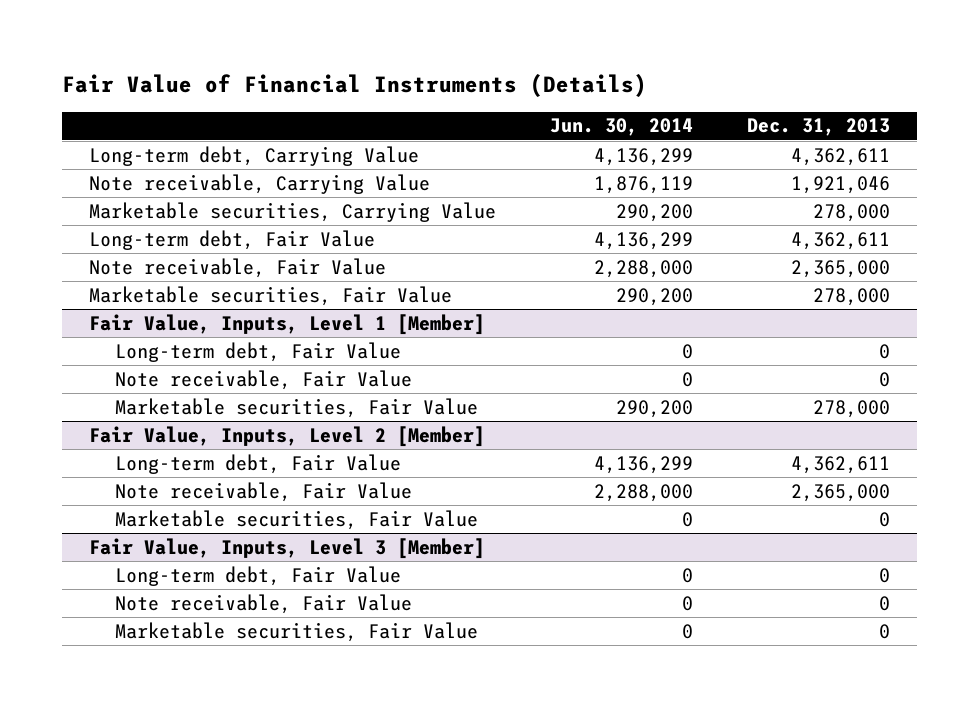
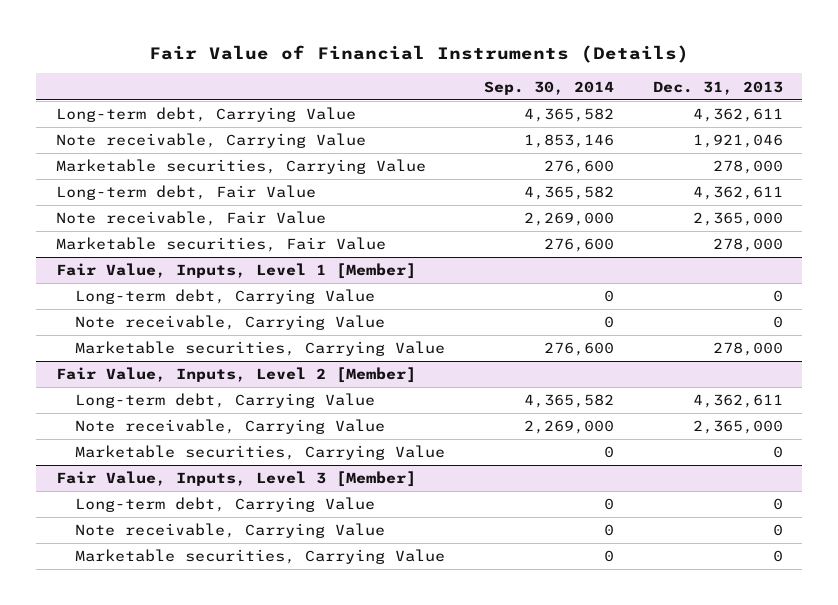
[550,118,694,137] Jun. 30, 2014 -> none
none -> [483,80,614,95] Sep. 30, 2014
[115,341,402,362] Long-term debt, Fair Value -> [75,289,376,305] Long-term debt, Carrying Value
[115,369,413,390] Note receivable, Fair Value -> [75,315,386,331] Note receivable, Carrying Value
[115,397,479,418] Marketable securities, Fair Value -> [75,341,446,357] Marketable securities, Carrying Value
[115,453,402,474] Long-term debt, Fair Value -> [75,393,376,409] Long-term debt, Carrying Value
[115,481,413,502] Note receivable, Fair Value -> [75,419,386,435] Note receivable, Carrying Value
[115,509,479,530] Marketable securities, Fair Value -> [75,445,446,461] Marketable securities, Carrying Value
[115,565,402,586] Long-term debt, Fair Value -> [75,497,376,513] Long-term debt, Carrying Value
[115,593,413,614] Note receivable, Fair Value -> [75,523,386,539] Note receivable, Carrying Value
[115,621,479,642] Marketable securities, Fair Value -> [75,549,446,565] Marketable securities, Carrying Value

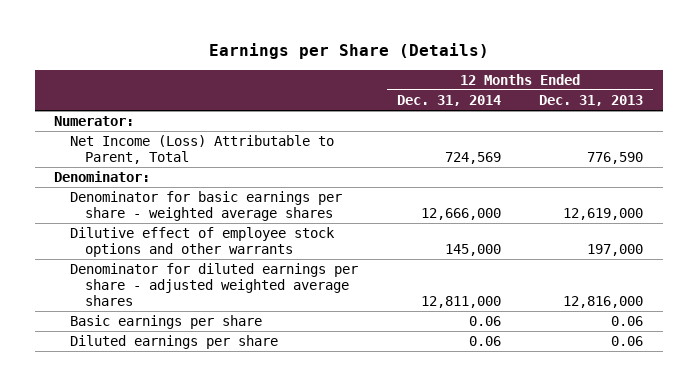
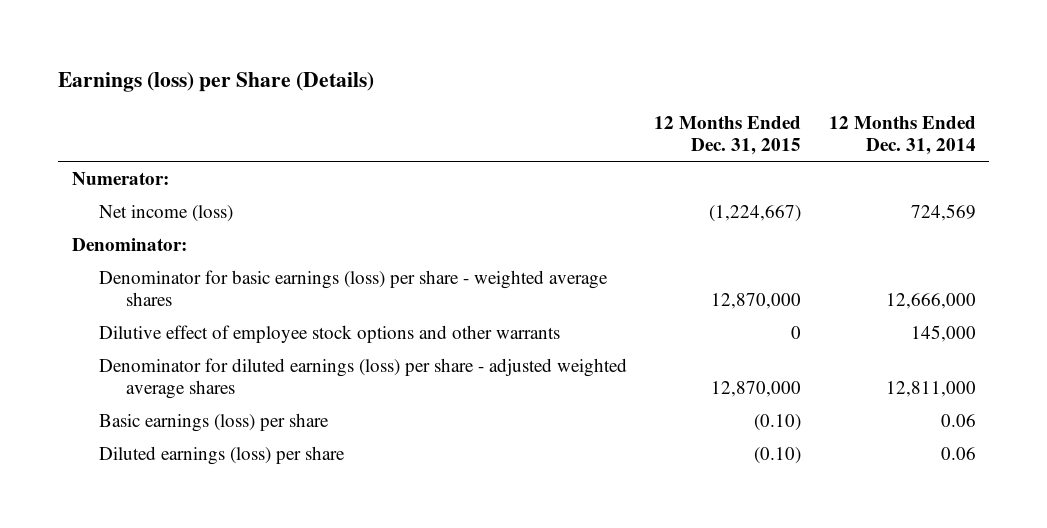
[208,43,489,60] Earnings per Share (Details) -> [58,72,375,93] Earnings (loss) per Share (Details)
[539,95,644,107] Dec. 31, 2013 -> none
none -> [654,115,802,155] 12 Months Ended Dec. 31, 2015
[69,135,334,165] Net Income (Loss) Attributable to Parent, Total -> [98,204,233,222] Net income (loss)
[69,191,342,222] Denominator for basic earnings per share - weighted average shares -> [98,269,608,306] Denominator for basic earnings (loss) per share - weighted average shares
[69,263,358,306] Denominator for diluted earnings per share - adjusted weighted average shares -> [98,357,627,399] Denominator for diluted earnings (loss) per share - adjusted weighted average shares
[69,315,262,330] Basic earnings per share -> [98,412,329,432] Basic earnings (loss) per share
[69,335,278,350] Diluted earnings per share -> [98,445,345,465] Diluted earnings (loss) per share

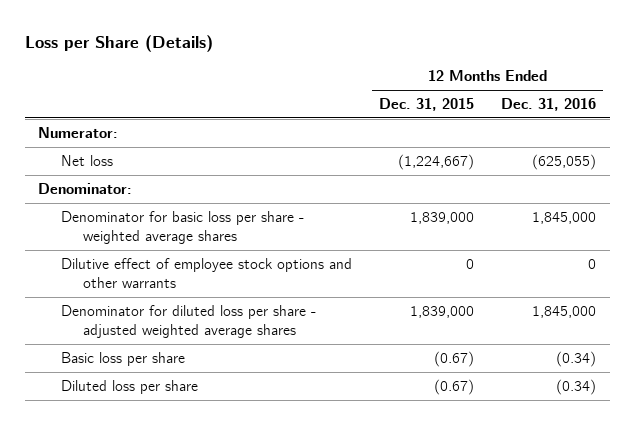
[58,72,375,93] Earnings (loss) per Share (Details) -> [24,34,213,52] Loss per Share (Details)
[828,115,976,155] 12 Months Ended Dec. 31, 2014 -> none
none -> [501,98,597,112] Dec. 31, 2016
[98,204,233,222] Net income (loss) -> [60,154,113,166] Net loss
[98,269,608,306] Denominator for basic earnings (loss) per share - weighted average shares -> [60,210,304,244] Denominator for basic loss per share - weighted average shares
[711,292,802,309] 12,870,000 -> [409,211,474,224] 1,839,000
[98,357,627,399] Denominator for diluted earnings (loss) per share - adjusted weighted average shares -> [60,304,316,338] Denominator for diluted loss per share - adjusted weighted average shares
[711,380,802,397] 12,870,000 -> [409,305,474,318] 1,839,000
[98,412,329,432] Basic earnings (loss) per share -> [60,351,185,366] Basic loss per share
[754,413,802,431] (0.10) -> [433,350,474,367] (0.67)
[98,445,345,465] Diluted earnings (loss) per share -> [60,379,198,394] Diluted loss per share
[754,446,802,464] (0.10) -> [433,378,474,395] (0.67)

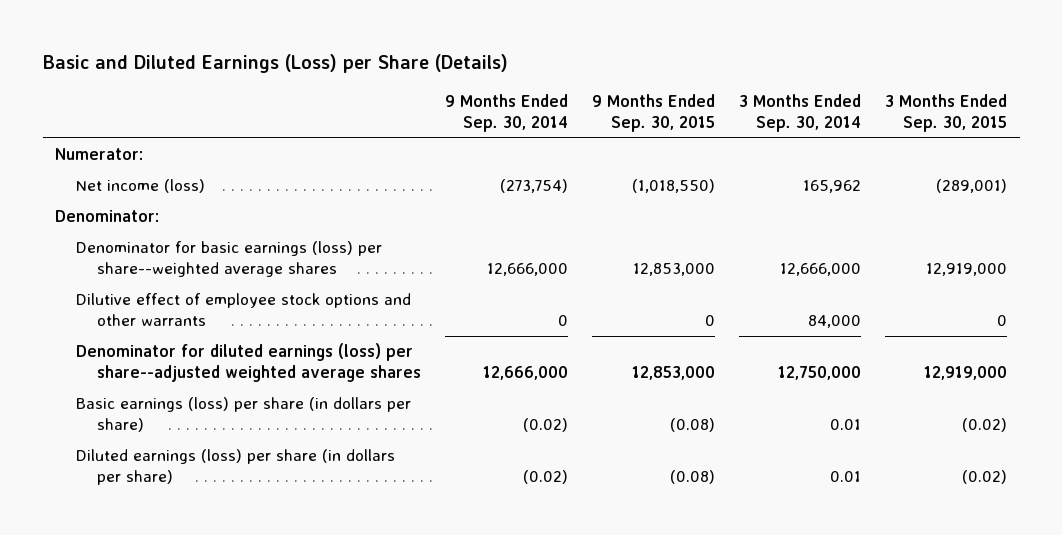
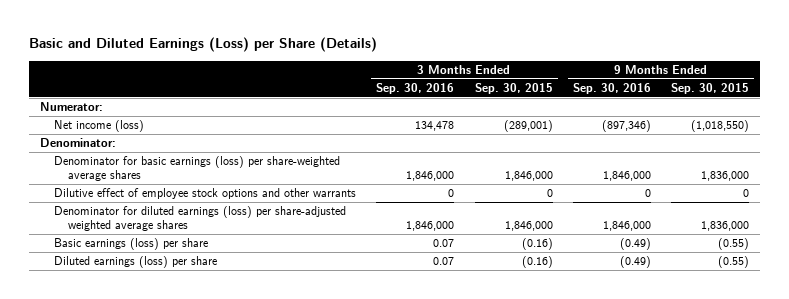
[444,93,568,133] 9 Months Ended Sep. 30, 2014 -> none
[739,93,862,133] 3 Months Ended Sep. 30, 2014 -> none
none -> [376,82,455,94] Sep. 30, 2016
none -> [572,82,651,94] Sep. 30, 2016
[75,241,382,278] Denominator for basic earnings (loss) per share--weighted average shares -> [53,156,340,182] Denominator for basic earnings (loss) per share-weighted average shares
[633,263,716,277] 12,853,000 -> [701,171,750,182] 1,836,000
[926,263,1008,277] 12,919,000 -> [504,171,553,182] 1,846,000
[75,343,421,383] Denominator for diluted earnings (loss) per share--adjusted weighted average shares -> [53,206,346,232] Denominator for diluted earnings (loss) per share-adjusted weighted average shares
[632,366,716,381] 12,853,000 -> [701,221,750,232] 1,836,000
[924,366,1008,381] 12,919,000 -> [504,221,553,232] 1,846,000
[75,397,411,433] Basic earnings (loss) per share (in dollars per share) -> [53,238,208,251] Basic earnings (loss) per share
[670,418,716,433] (0.08) -> [718,238,750,251] (0.55)
[962,418,1008,433] (0.02) -> [521,238,553,251] (0.16)
[75,449,395,486] Diluted earnings (loss) per share (in dollars per share) -> [53,256,217,269] Diluted earnings (loss) per share
[670,470,716,485] (0.08) -> [718,256,750,269] (0.55)
[962,470,1008,485] (0.02) -> [521,256,553,269] (0.16)

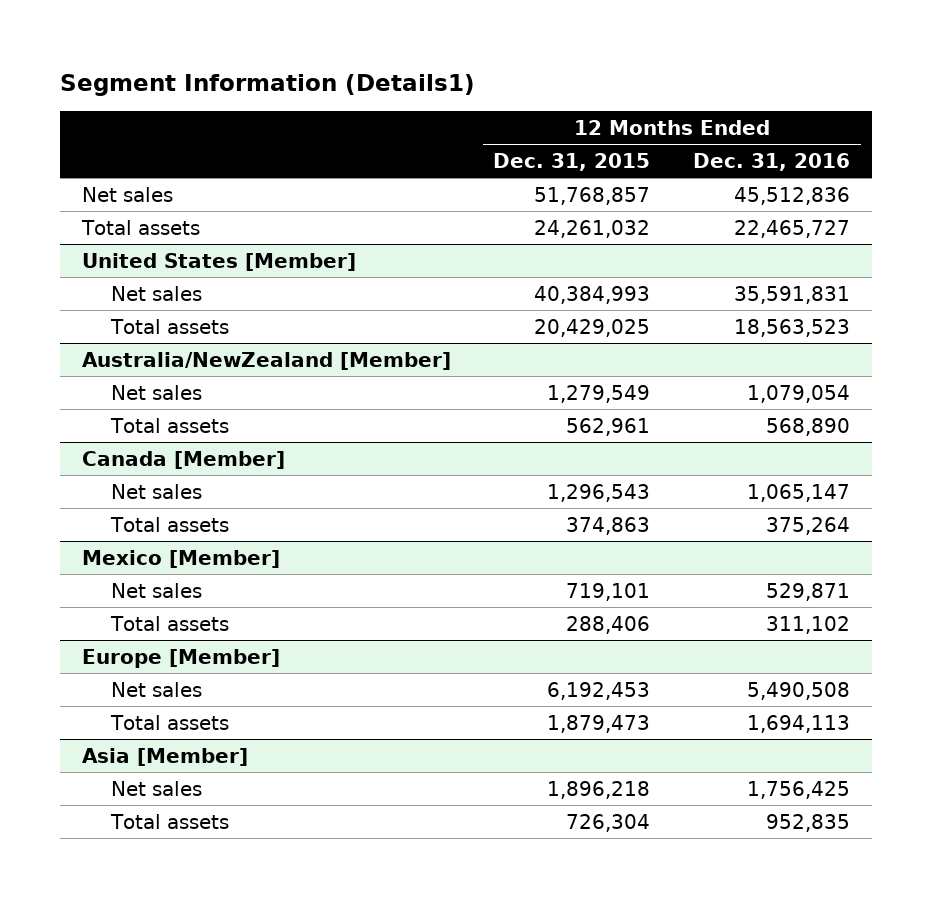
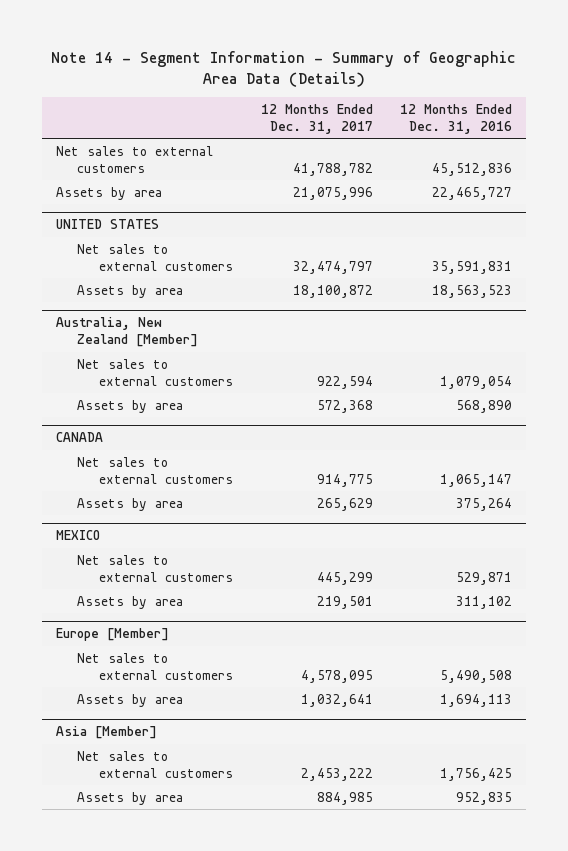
[60,74,476,97] Segment Information (Details1) -> [51,50,517,87] Note 14 - Segment Information - Summary of Geographic Area Data (Details)
[493,153,651,172] Dec. 31, 2015 -> none
none -> [260,104,373,134] 12 Months Ended Dec. 31, 2017
[81,351,451,370] Australia/NewZealand [Member] -> none
[81,186,173,202] Net sales -> [55,145,213,173] Net sales to external customers
[80,219,200,235] Total assets -> [55,186,162,200] Assets by area
[81,252,356,271] United States [Member] -> [55,219,159,230] UNITED STATES
[110,285,202,301] Net sales -> [77,243,233,271] Net sales to external customers
[109,318,229,334] Total assets -> [77,284,184,298] Assets by area
none -> [55,317,199,347] Australia, New Zealand [Member]
[110,384,202,400] Net sales -> [77,358,233,386] Net sales to external customers
[109,417,229,433] Total assets -> [77,399,184,413] Assets by area
[81,450,285,469] Canada [Member] -> [55,432,103,443] CANADA
[110,483,202,499] Net sales -> [77,456,233,484] Net sales to external customers
[109,516,229,532] Total assets -> [77,497,184,511] Assets by area
[81,549,280,568] Mexico [Member] -> [55,530,100,541] MEXICO
[110,582,202,598] Net sales -> [77,554,233,582] Net sales to external customers
[109,615,229,631] Total assets -> [77,595,184,609] Assets by area
[110,681,202,697] Net sales -> [77,652,233,680] Net sales to external customers
[109,714,229,730] Total assets -> [77,693,184,707] Assets by area
[110,780,202,796] Net sales -> [77,750,233,778] Net sales to external customers
[109,813,229,829] Total assets -> [77,791,184,805] Assets by area

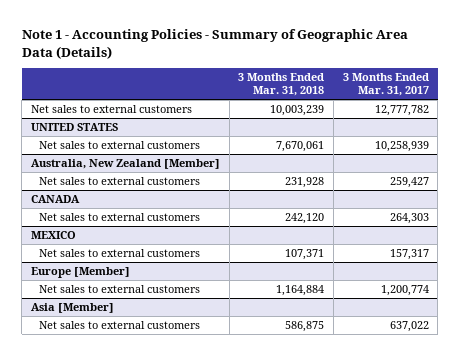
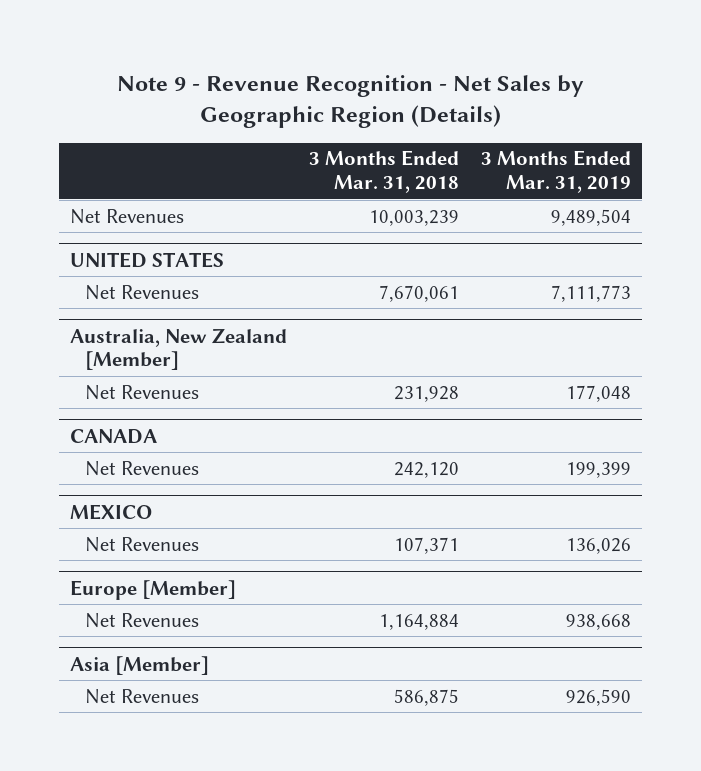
[21,29,408,59] Note 1 - Accounting Policies - Summary of Geographic Area Data (Details) -> [116,74,584,129] Note 9 - Revenue Recognition - Net Sales by Geographic Region (Details)
[342,72,429,97] 3 Months Ended Mar. 31, 2017 -> none
none -> [481,150,632,194] 3 Months Ended Mar. 31, 2019
[31,104,193,113] Net sales to external customers -> [70,208,185,224] Net Revenues
[39,140,201,149] Net sales to external customers -> [84,284,199,300] Net Revenues
[39,176,201,185] Net sales to external customers -> [84,384,199,400] Net Revenues
[39,212,201,221] Net sales to external customers -> [84,460,199,476] Net Revenues
[39,248,201,257] Net sales to external customers -> [84,536,199,552] Net Revenues
[39,284,201,293] Net sales to external customers -> [84,612,199,628] Net Revenues
[39,320,201,329] Net sales to external customers -> [84,688,199,704] Net Revenues

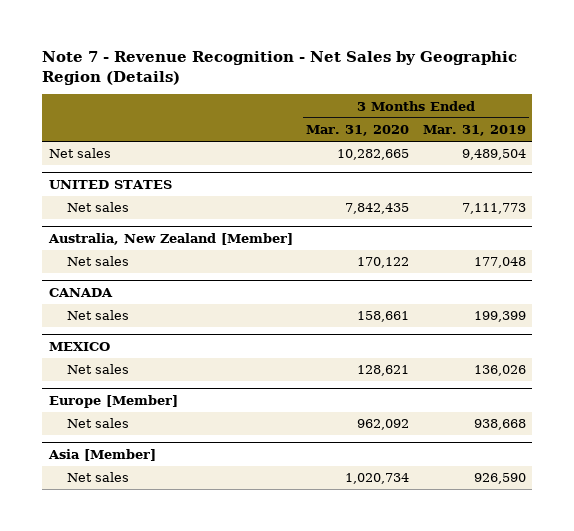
[116,74,584,129] Note 9 - Revenue Recognition - Net Sales by Geographic Region (Details) -> [42,50,518,85] Note 7 - Revenue Recognition - Net Sales by Geographic Region (Details)
[309,150,460,194] 3 Months Ended Mar. 31, 2018 -> none
none -> [306,125,410,137] Mar. 31, 2020
[70,208,185,224] Net Revenues -> [48,148,111,159] Net sales
[84,284,199,300] Net Revenues -> [67,202,130,213] Net sales
[84,384,199,400] Net Revenues -> [67,256,130,267] Net sales
[84,460,199,476] Net Revenues -> [67,310,130,321] Net sales
[84,536,199,552] Net Revenues -> [67,364,130,375] Net sales
[84,612,199,628] Net Revenues -> [67,418,130,429] Net sales
[84,688,199,704] Net Revenues -> [67,472,130,483] Net sales

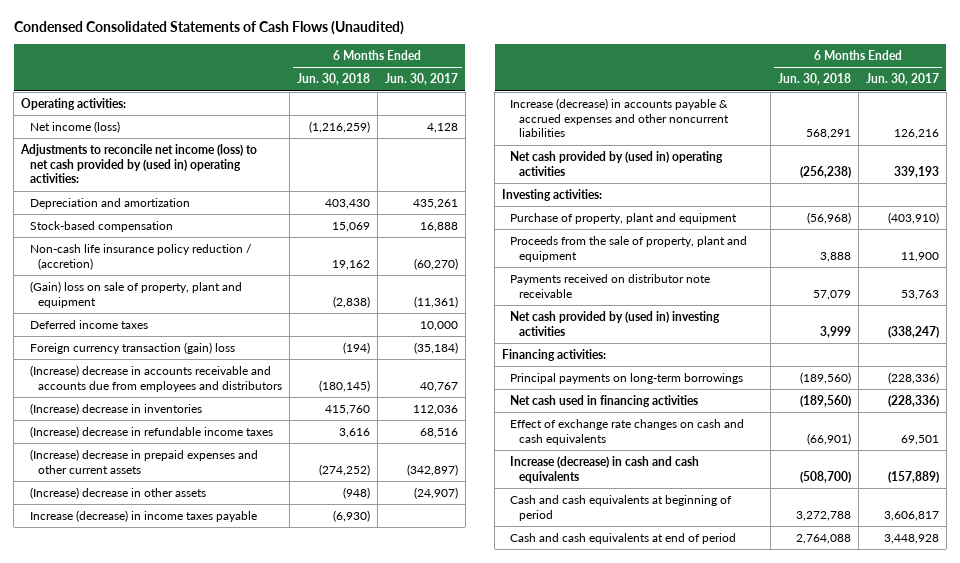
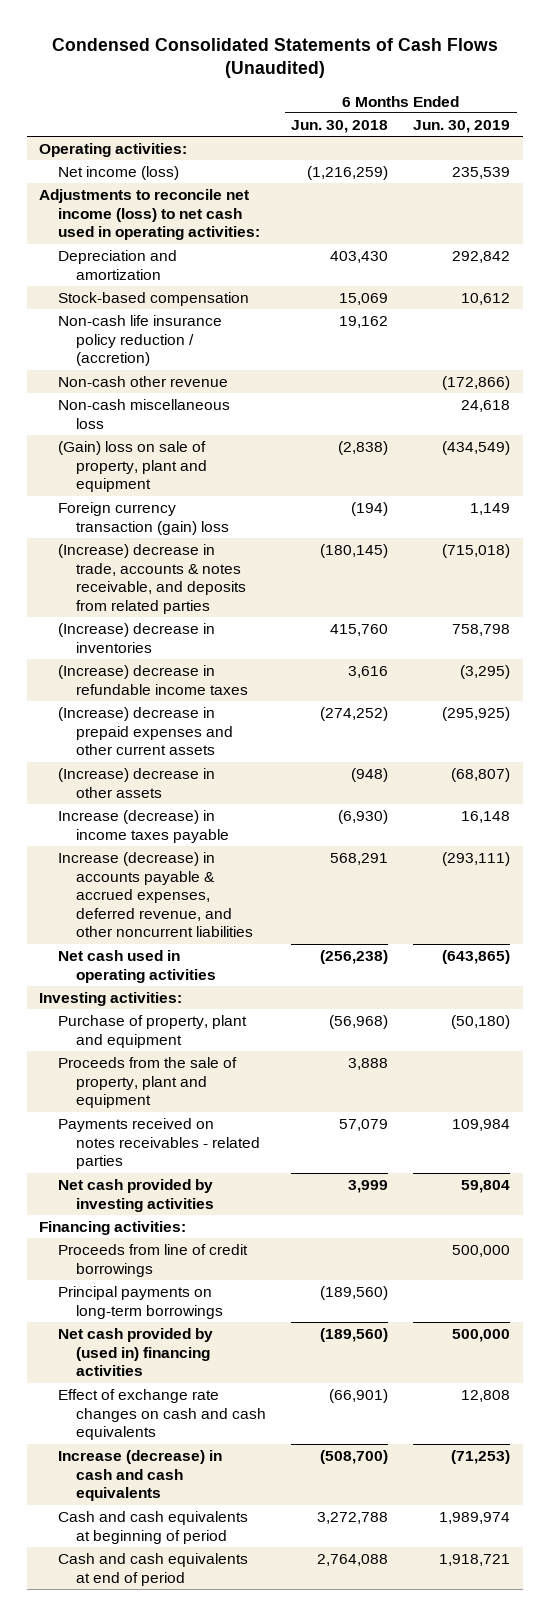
[384,73,458,86] Jun. 30, 2017 -> none
none -> [413,119,511,133] Jun. 30, 2019
[20,143,258,184] Adjustments to reconcile net income (loss) to net cash provided by (used in) operating activities: -> [39,188,260,241] Adjustments to reconcile net income (loss) to net cash used in operating activities:
none -> [57,375,228,387] Non-cash other revenue
none -> [57,398,230,429] Non-cash miscellaneous loss
[29,319,148,329] Deferred income taxes -> none
[29,364,282,392] (Increase) decrease in accounts receivable and accounts due from employees and distributors -> [57,543,246,614] (Increase) decrease in trade, accounts & notes receivable, and deposits from related parties
[510,97,729,138] Increase (decrease) in accounts payable & accrued expenses and other noncurrent liabilities -> [57,851,253,938] Increase (decrease) in accounts payable & accrued expenses, deferred revenue, and other noncurrent liabilities
[510,150,724,176] Net cash provided by (used in) operating activities -> [57,949,216,983] Net cash used in operating activities
[510,273,711,298] Payments received on distributor note receivable -> [57,1117,260,1170] Payments received on notes receivables - related parties
[510,310,721,336] Net cash provided by (used in) investing activities -> [57,1178,214,1212] Net cash provided by investing activities
none -> [57,1243,248,1277] Proceeds from line of credit borrowings
[510,394,699,407] Net cash used in financing activities -> [57,1327,213,1377] Net cash provided by (used in) financing activities

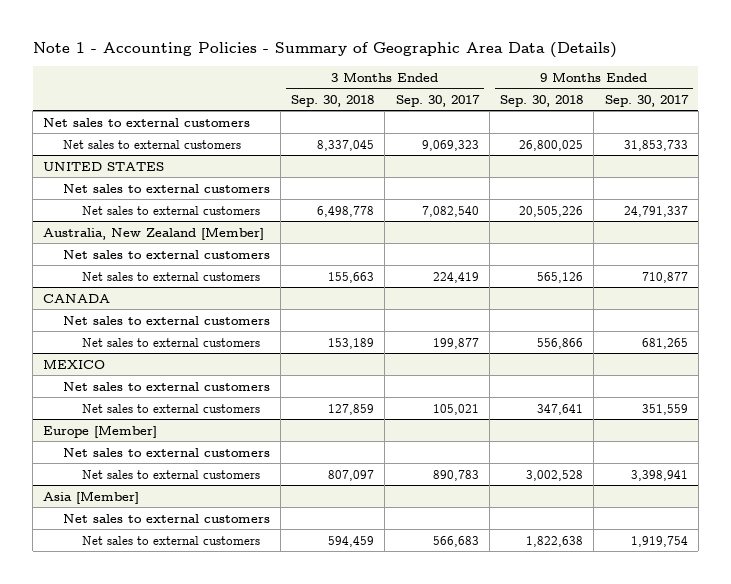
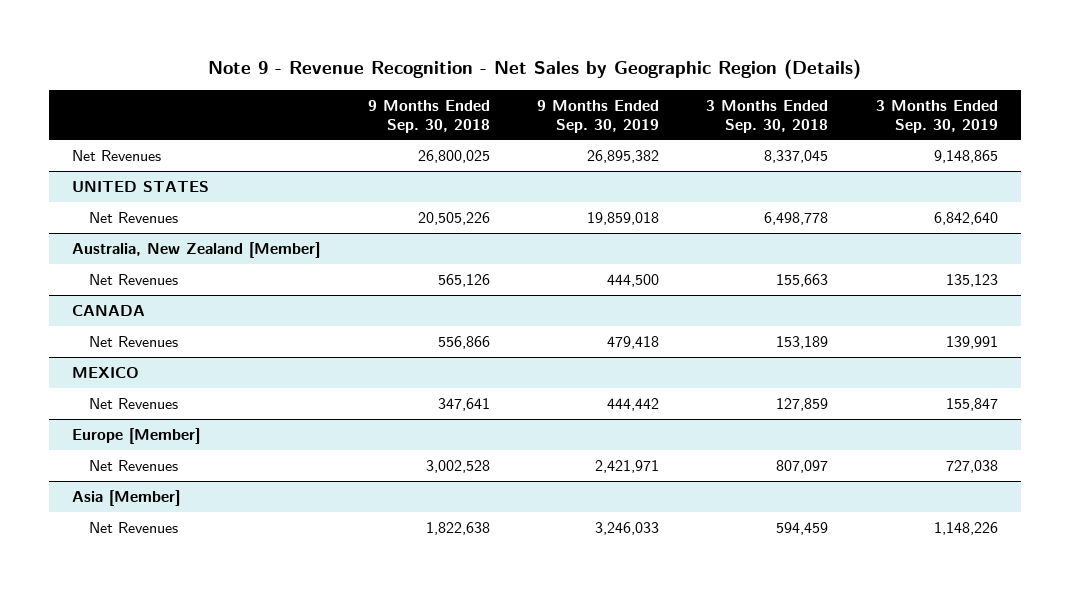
[32,42,617,59] Note 1 - Accounting Policies - Summary of Geographic Area Data (Details) -> [208,58,862,79] Note 9 - Revenue Recognition - Net Sales by Geographic Region (Details)
[395,94,480,107] Sep. 30, 2017 -> none
[604,94,689,107] Sep. 30, 2017 -> none
none -> [537,99,660,133] 9 Months Ended Sep. 30, 2019
none -> [875,99,998,133] 3 Months Ended Sep. 30, 2019
[43,117,251,127] Net sales to external customers -> none
[62,139,241,149] Net sales to external customers -> [72,149,162,161] Net Revenues
[62,183,270,193] Net sales to external customers -> none
[81,205,260,215] Net sales to external customers -> [89,211,179,223] Net Revenues
[62,249,270,259] Net sales to external customers -> none
[81,271,260,281] Net sales to external customers -> [89,273,179,285] Net Revenues
[62,315,270,325] Net sales to external customers -> none
[81,337,260,347] Net sales to external customers -> [89,335,179,347] Net Revenues
[62,381,270,391] Net sales to external customers -> none
[81,403,260,413] Net sales to external customers -> [89,397,179,409] Net Revenues
[62,447,270,457] Net sales to external customers -> none
[81,469,260,479] Net sales to external customers -> [89,459,179,471] Net Revenues
[62,513,270,523] Net sales to external customers -> none
[81,535,260,545] Net sales to external customers -> [89,521,179,533] Net Revenues

